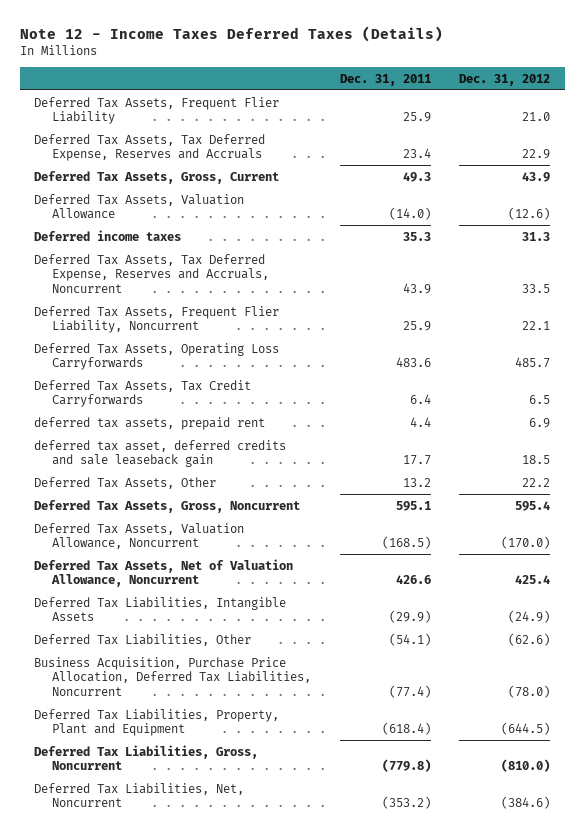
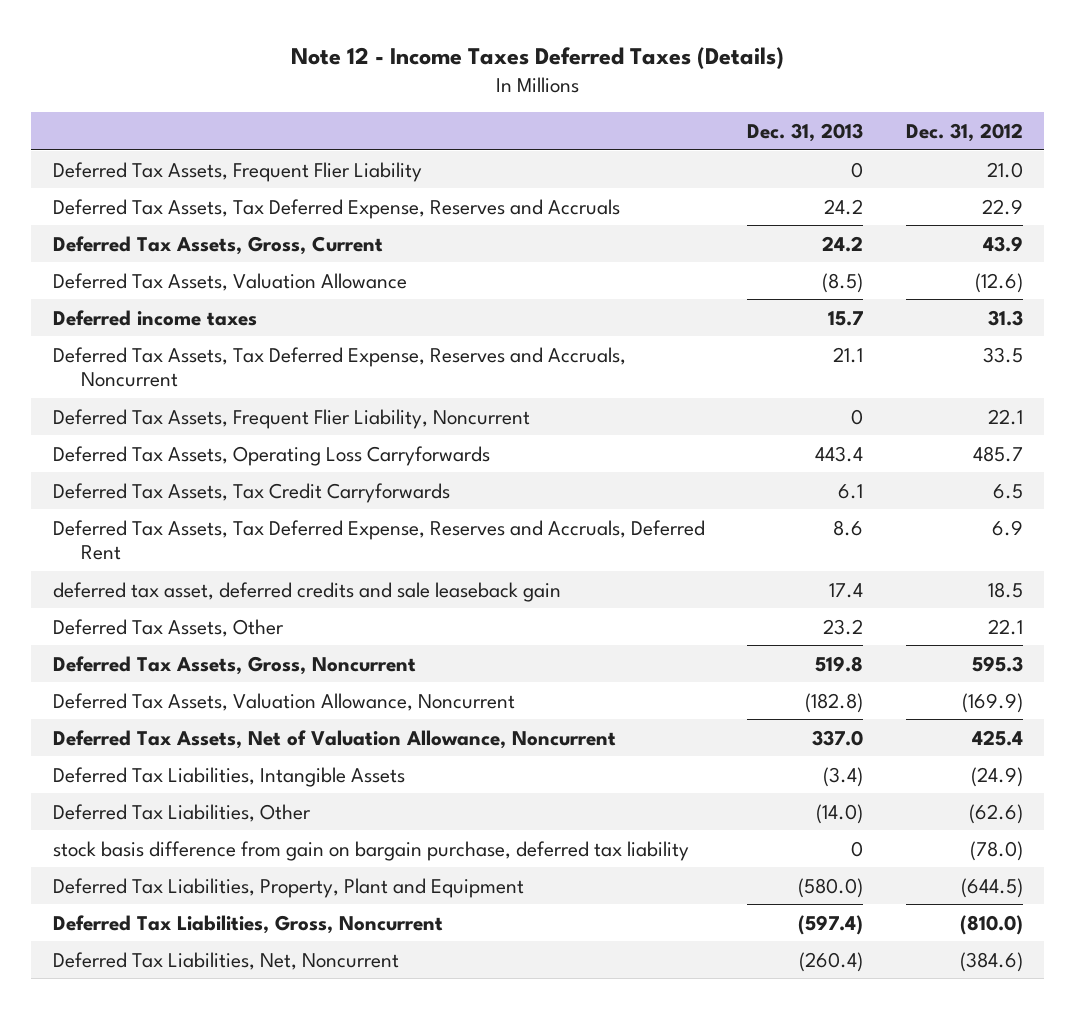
[339,73,431,86] Dec. 31, 2011 -> none
none -> [747,122,864,142] Dec. 31, 2013
[34,416,266,430] deferred tax assets, prepaid rent -> none
none -> [52,519,705,561] Deferred Tax Assets, Tax Deferred Expense, Reserves and Accruals, Deferred Rent
[522,477,551,487] 22.2 -> [987,618,1023,635] 22.1
[515,500,551,511] 595.4 -> [971,655,1023,672] 595.3
[501,536,551,550] (170.0) -> [961,692,1023,713] (169.9)
[34,656,312,696] Business Acquisition, Purchase Price Allocation, Deferred Tax Liabilities, Noncurrent -> none
none -> [52,840,689,861] stock basis difference from gain on bargain purchase, deferred tax liability

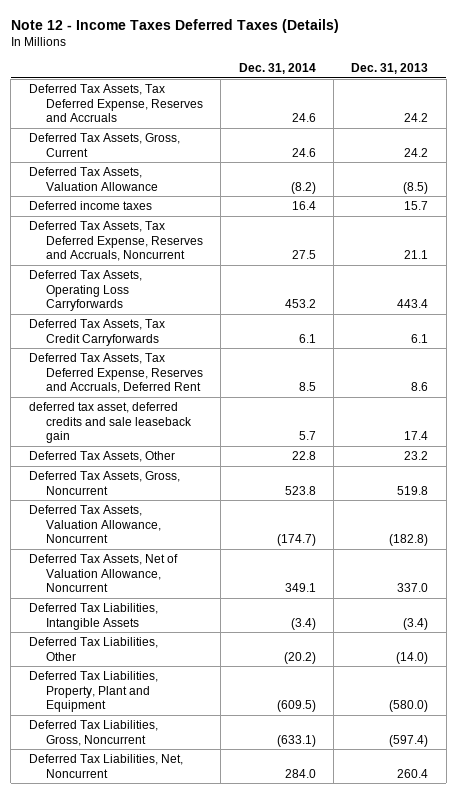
[905,122,1023,142] Dec. 31, 2012 -> none
none -> [238,63,316,75] Dec. 31, 2014
[52,161,422,182] Deferred Tax Assets, Frequent Flier Liability -> none
[52,408,530,429] Deferred Tax Assets, Frequent Flier Liability, Noncurrent -> none
[52,840,689,861] stock basis difference from gain on bargain purchase, deferred tax liability -> none
[799,951,864,972] (260.4) -> [397,768,429,778] 260.4

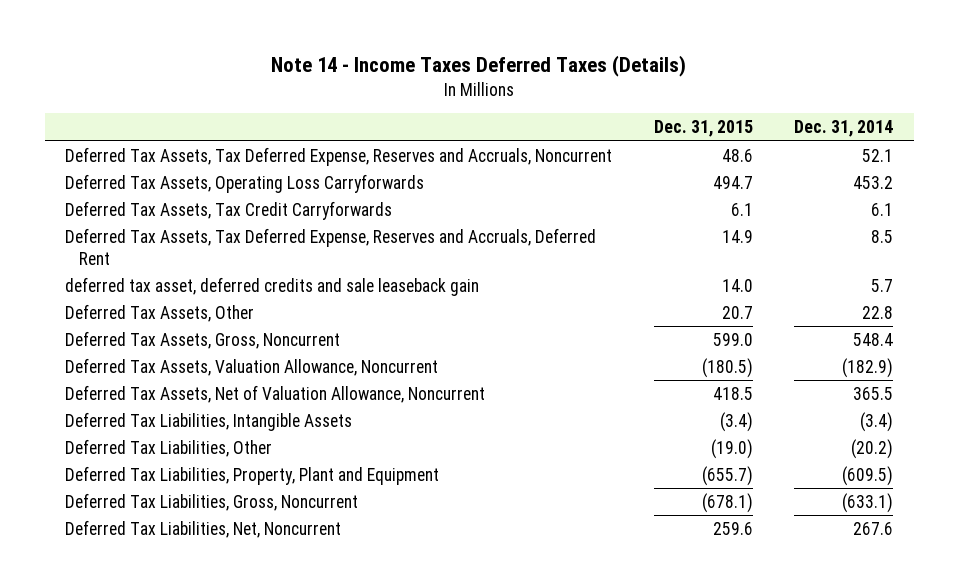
[10,18,339,33] Note 12 - Income Taxes Deferred Taxes (Details) -> [271,54,687,77] Note 14 - Income Taxes Deferred Taxes (Details)
[351,63,429,75] Dec. 31, 2013 -> none
none -> [653,120,753,138] Dec. 31, 2015
[28,84,203,123] Deferred Tax Assets, Tax Deferred Expense, Reserves and Accruals -> none
[28,133,180,157] Deferred Tax Assets, Gross, Current -> none
[28,167,158,191] Deferred Tax Assets, Valuation Allowance -> none
[28,201,152,211] Deferred income taxes -> none
[291,250,316,260] 27.5 -> [862,148,894,162] 52.1
[284,485,316,495] 523.8 -> [853,332,894,346] 548.4
[276,534,316,547] (174.7) -> [842,357,894,378] (182.9)
[284,583,316,593] 349.1 -> [853,386,894,400] 365.5
[284,768,316,778] 284.0 -> [853,521,894,535] 267.6

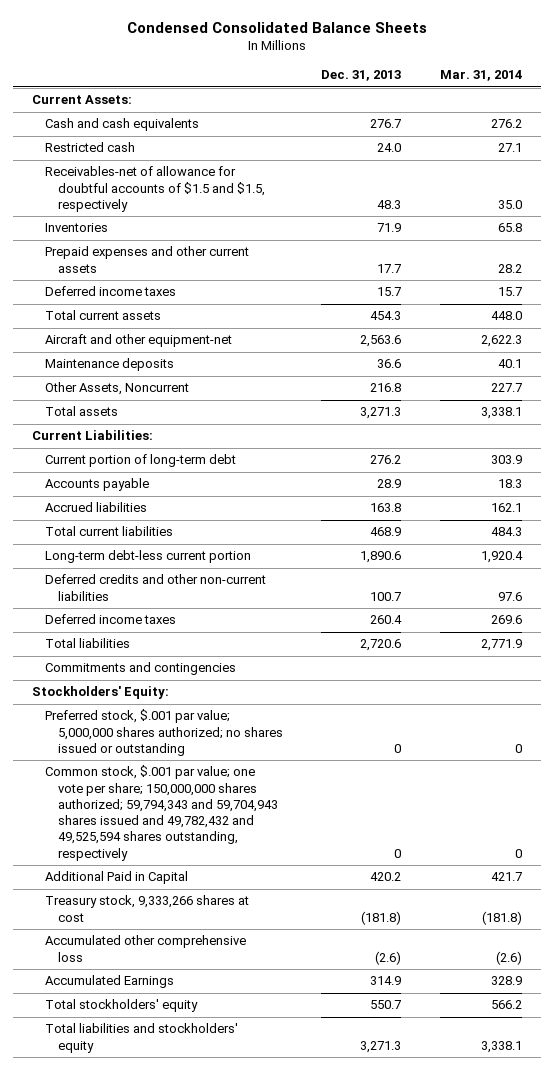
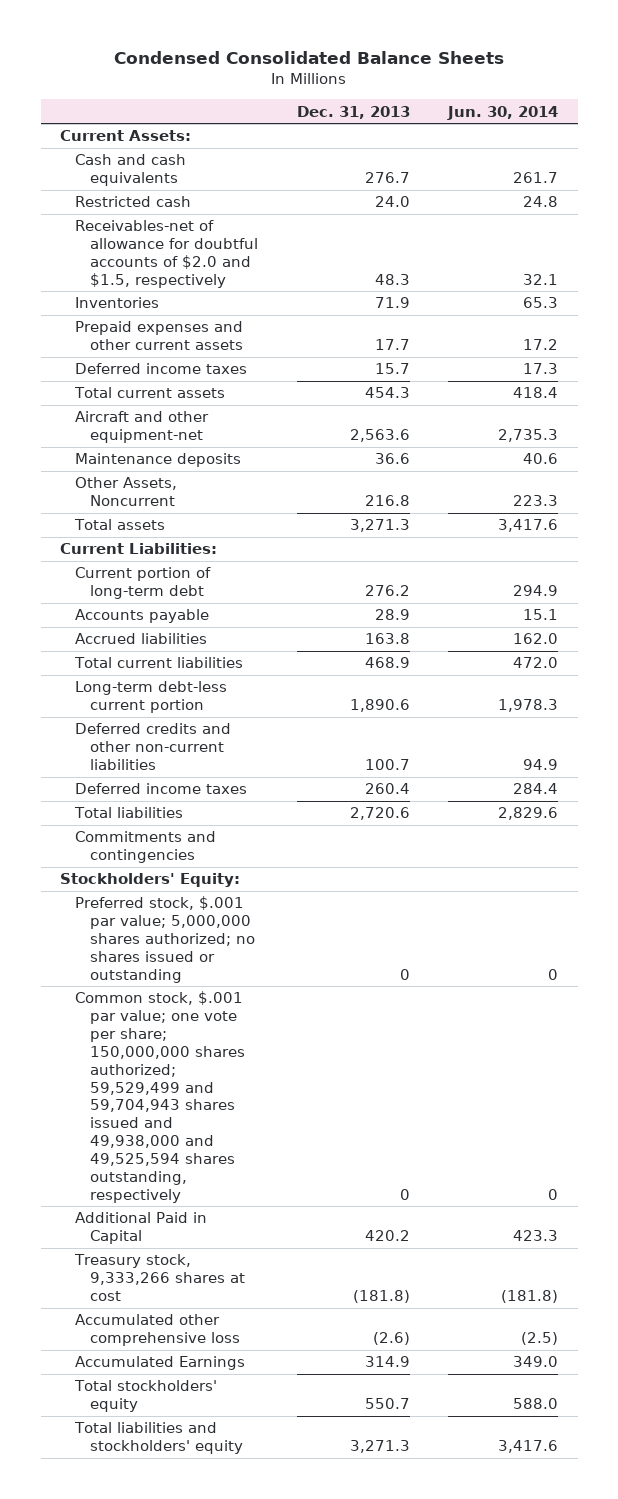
[439,70,522,82] Mar. 31, 2014 -> none
none -> [447,105,559,120] Jun. 30, 2014
[45,166,266,212] Receivables-net of allowance for doubtful accounts of $1.5 and $1.5, respectively -> [74,220,258,288] Receivables-net of allowance for doubtful accounts of $2.0 and $1.5, respectively
[45,765,279,861] Common stock, $.001 par value; one vote per share; 150,000,000 shares authorized; 59,794,343 and 59,704,943 shares issued and 49,782,432 and 49,525,594 shares outstanding, respectively -> [74,991,245,1203] Common stock, $.001 par value; one vote per share; 150,000,000 shares authorized; 59,529,499 and 59,704,943 shares issued and 49,938,000 and 49,525,594 shares outstanding, respectively

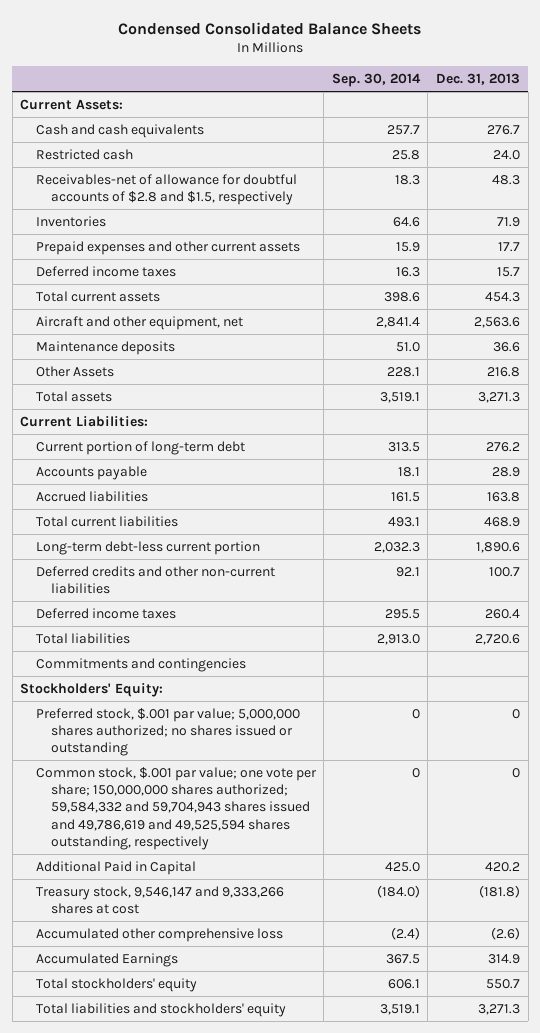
[447,105,559,120] Jun. 30, 2014 -> none
none -> [331,73,421,88] Sep. 30, 2014
[74,220,258,288] Receivables-net of allowance for doubtful accounts of $2.0 and $1.5, respectively -> [35,173,297,206] Receivables-net of allowance for doubtful accounts of $2.8 and $1.5, respectively
[74,411,209,444] Aircraft and other equipment-net -> [35,315,243,330] Aircraft and other equipment, net
[74,477,177,507] Other Assets, Noncurrent -> [35,365,114,377] Other Assets
[74,991,245,1203] Common stock, $.001 par value; one vote per share; 150,000,000 shares authorized; 59,529,499 and 59,704,943 shares issued and 49,938,000 and 49,525,594 shares outstanding, respectively -> [35,766,317,850] Common stock, $.001 par value; one vote per share; 150,000,000 shares authorized; 59,584,332 and 59,704,943 shares issued and 49,786,619 and 49,525,594 shares outstanding, respectively
[73,1254,245,1302] Treasury stock, 9,333,266 shares at cost -> [35,885,284,915] Treasury stock, 9,546,147 and 9,333,266 shares at cost

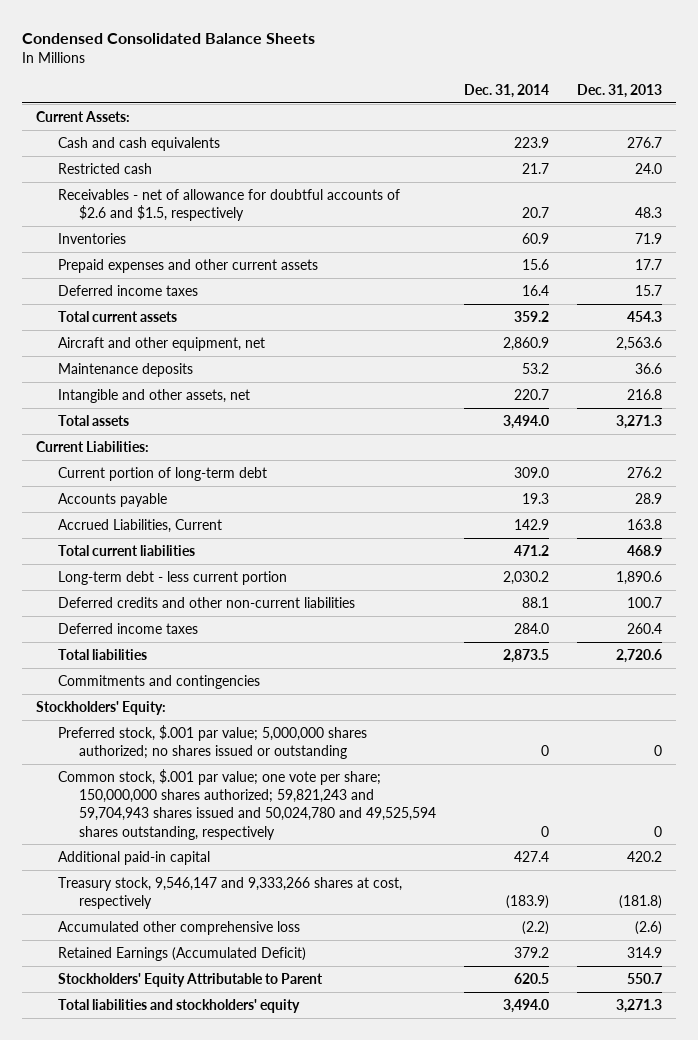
[331,73,421,88] Sep. 30, 2014 -> none
none -> [463,83,549,98] Dec. 31, 2014
[35,173,297,206] Receivables-net of allowance for doubtful accounts of $2.8 and $1.5, respectively -> [57,188,400,222] Receivables - net of allowance for doubtful accounts of $2.6 and $1.5, respectively
[35,365,114,377] Other Assets -> [57,388,250,403] Intangible and other assets, net
[35,490,148,502] Accrued liabilities -> [57,518,222,533] Accrued Liabilities, Current
[35,540,260,555] Long-term debt-less current portion -> [57,570,287,585] Long-term debt - less current portion
[35,766,317,850] Common stock, $.001 par value; one vote per share; 150,000,000 shares authorized; 59,584,332 and 59,704,943 shares issued and 49,786,619 and 49,525,594 shares outstanding, respectively -> [57,768,436,840] Common stock, $.001 par value; one vote per share; 150,000,000 shares authorized; 59,821,243 and 59,704,943 shares issued and 50,024,780 and 49,525,594 shares outstanding, respectively
[35,860,196,875] Additional Paid in Capital -> [57,850,210,865] Additional paid-in capital
[35,885,284,915] Treasury stock, 9,546,147 and 9,333,266 shares at cost -> [57,876,402,910] Treasury stock, 9,546,147 and 9,333,266 shares at cost, respectively
[35,952,178,967] Accumulated Earnings -> [57,946,306,961] Retained Earnings (Accumulated Deficit)
[35,977,197,992] Total stockholders' equity -> [57,972,323,987] Stockholders' Equity Attributable to Parent

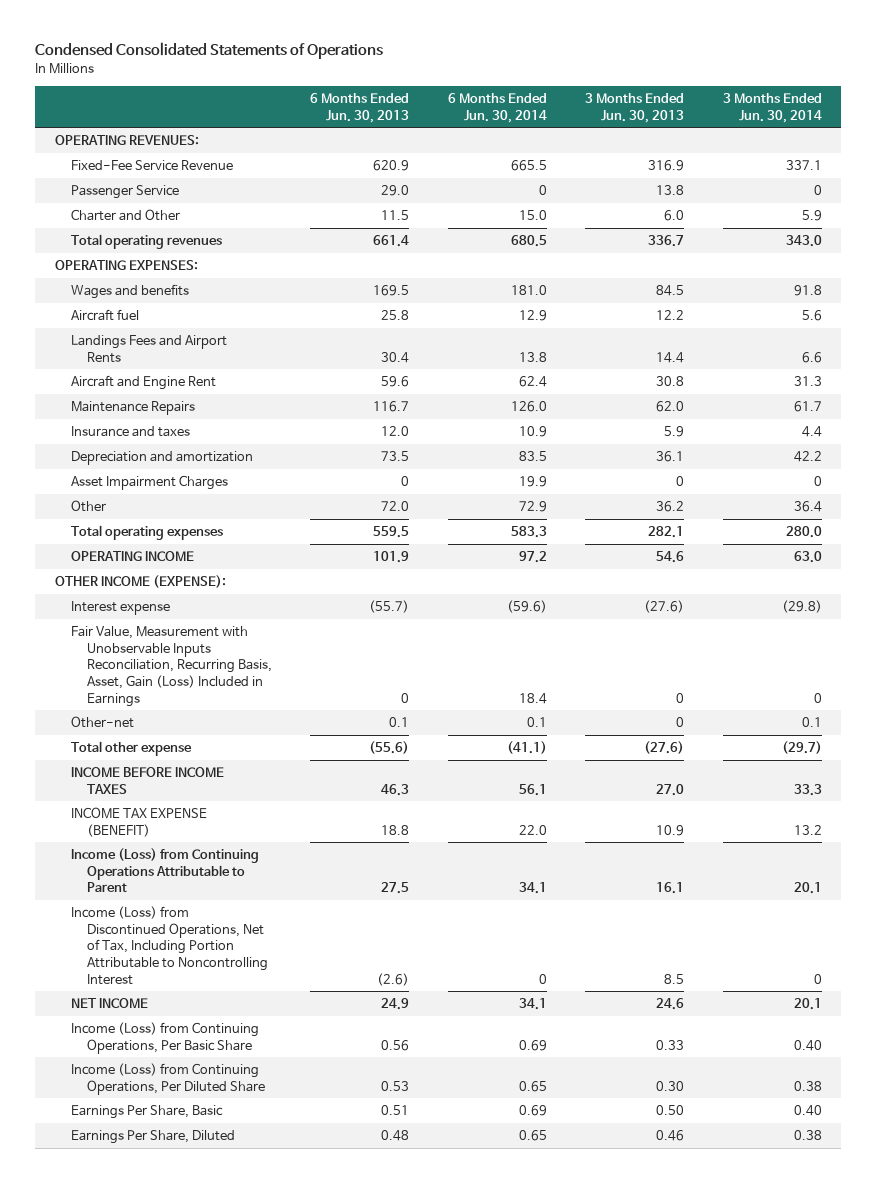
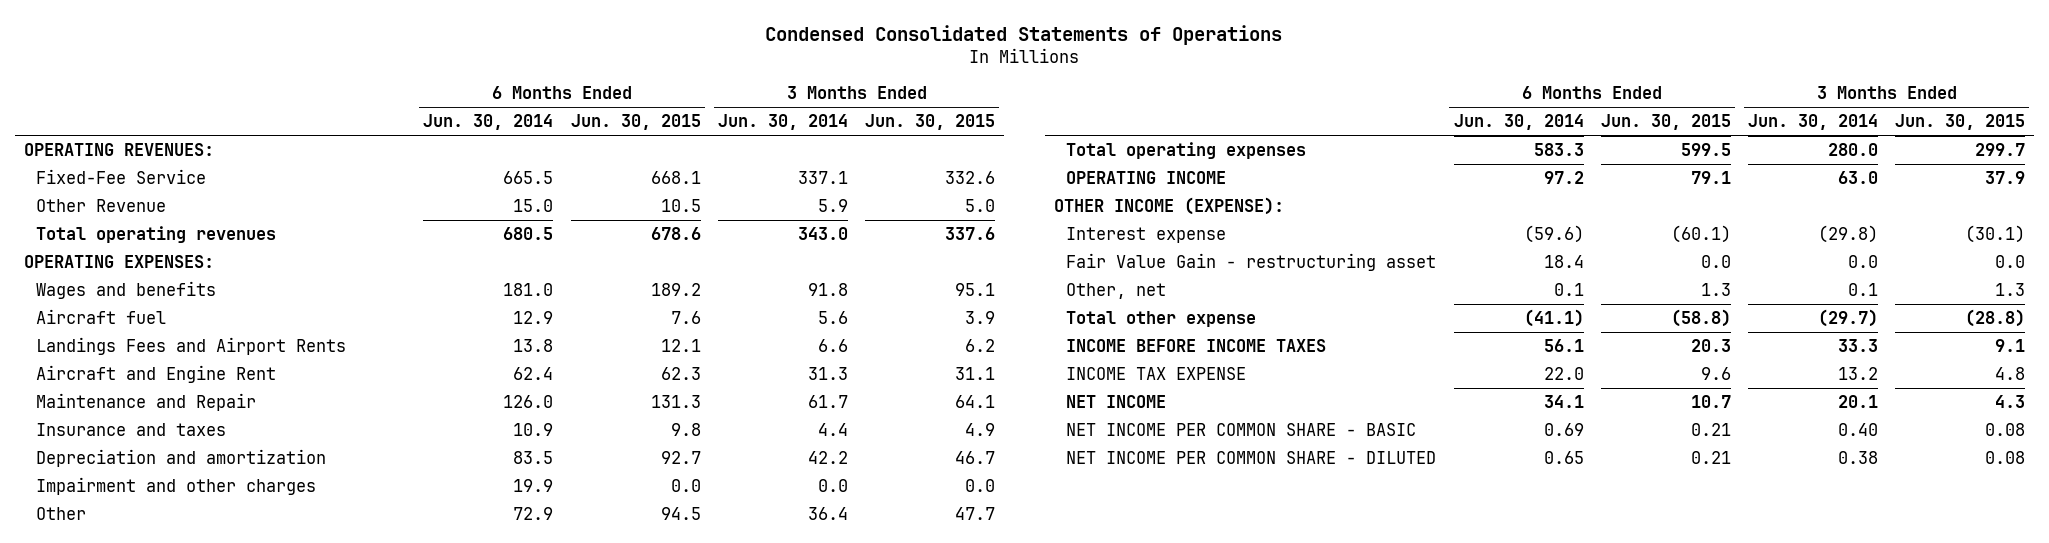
[310,92,410,123] 6 Months Ended Jun. 30, 2013 -> none
[585,92,685,123] 3 Months Ended Jun. 30, 2013 -> none
none -> [570,114,701,131] Jun. 30, 2015
none -> [865,114,996,131] Jun. 30, 2015
[70,184,179,199] Passenger Service -> none
[70,159,233,171] Fixed-Fee Service Revenue -> [36,168,207,184] Fixed-Fee Service
[70,208,180,221] Charter and Other -> [36,198,167,212] Other Revenue
[70,400,195,415] Maintenance Repairs -> [36,392,257,411] Maintenance and Repair
[70,474,228,490] Asset Impairment Charges -> [36,476,317,495] Impairment and other charges
[813,475,822,486] 0 -> [817,478,848,492] 0.0
[70,625,272,707] Fair Value, Measurement with Unobservable Inputs Reconciliation, Recurring Basis, Asset, Gain (Loss) Included in Earnings -> [1066,252,1437,271] Fair Value Gain - restructuring asset
[813,692,822,703] 0 -> [1847,254,1878,268] 0.0
[70,715,134,728] Other-net -> [1066,282,1167,299] Other, net
[70,847,259,893] Income (Loss) from Continuing Operations Attributable to Parent -> none
[70,905,268,985] Income (Loss) from Discontinued Operations, Net of Tax, Including Portion Attributable to Noncontrolling Interest -> none
[70,806,207,837] INCOME TAX EXPENSE (BENEFIT) -> [1066,366,1247,380] INCOME TAX EXPENSE
[70,1021,259,1054] Income (Loss) from Continuing Operations, Per Basic Share -> none
[70,1062,265,1095] Income (Loss) from Continuing Operations, Per Diluted Share -> none
[70,1104,223,1119] Earnings Per Share, Basic -> [1066,422,1417,436] NET INCOME PER COMMON SHARE - BASIC
[70,1129,235,1144] Earnings Per Share, Diluted -> [1066,450,1437,464] NET INCOME PER COMMON SHARE - DILUTED

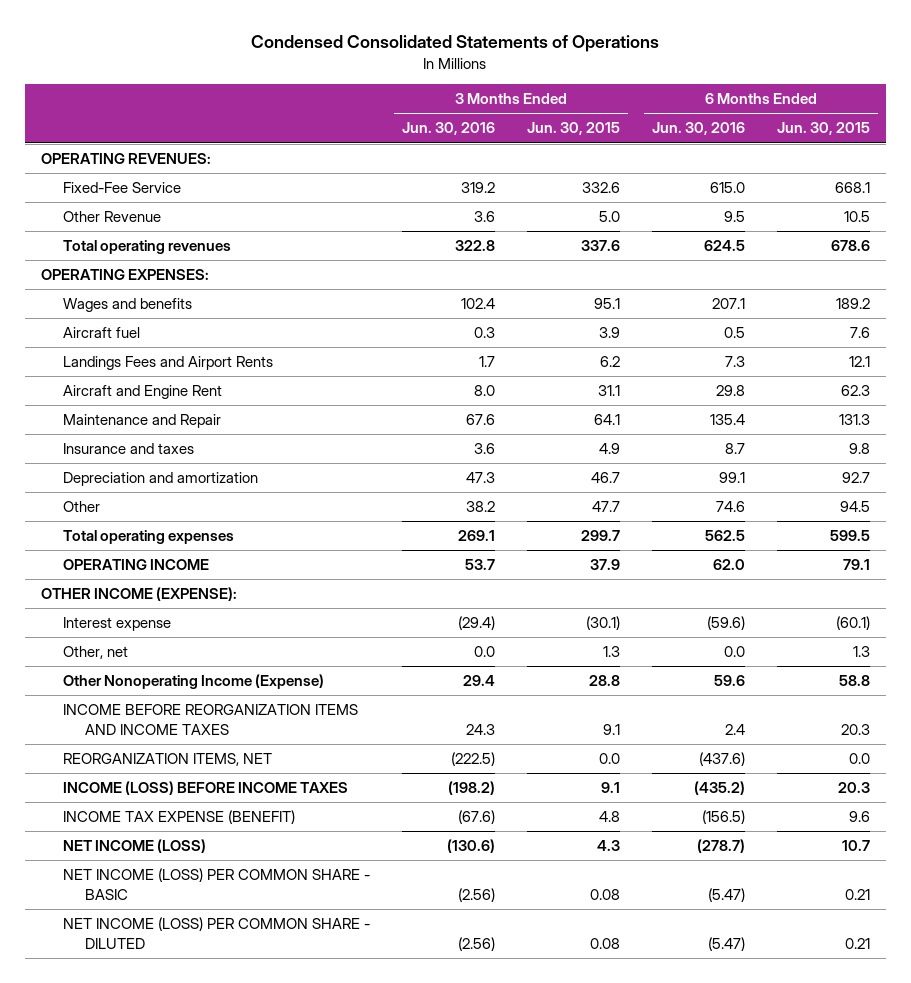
[423,114,554,131] Jun. 30, 2014 -> none
[717,114,848,131] Jun. 30, 2014 -> none
none -> [401,122,495,136] Jun. 30, 2016
none -> [652,122,746,136] Jun. 30, 2016
[36,476,317,495] Impairment and other charges -> none
[1066,252,1437,271] Fair Value Gain - restructuring asset -> none
[1066,310,1257,327] Total other expense -> [62,674,324,690] Other Nonoperating Income (Expense)
[1670,308,1731,327] (58.8) -> [839,675,871,687] 58.8
[1965,308,2026,327] (28.8) -> [588,675,620,687] 28.8
none -> [62,704,358,735] INCOME BEFORE REORGANIZATION ITEMS AND INCOME TAXES
none -> [62,753,272,767] REORGANIZATION ITEMS, NET
[1066,338,1327,352] INCOME BEFORE INCOME TAXES -> [62,781,348,796] INCOME (LOSS) BEFORE INCOME TAXES
[1066,366,1247,380] INCOME TAX EXPENSE -> [62,810,295,825] INCOME TAX EXPENSE (BENEFIT)
[1066,394,1167,408] NET INCOME -> [62,839,206,854] NET INCOME (LOSS)
[1066,422,1417,436] NET INCOME PER COMMON SHARE - BASIC -> [62,868,370,900] NET INCOME (LOSS) PER COMMON SHARE - BASIC
[1066,450,1437,464] NET INCOME PER COMMON SHARE - DILUTED -> [62,917,370,949] NET INCOME (LOSS) PER COMMON SHARE - DILUTED

